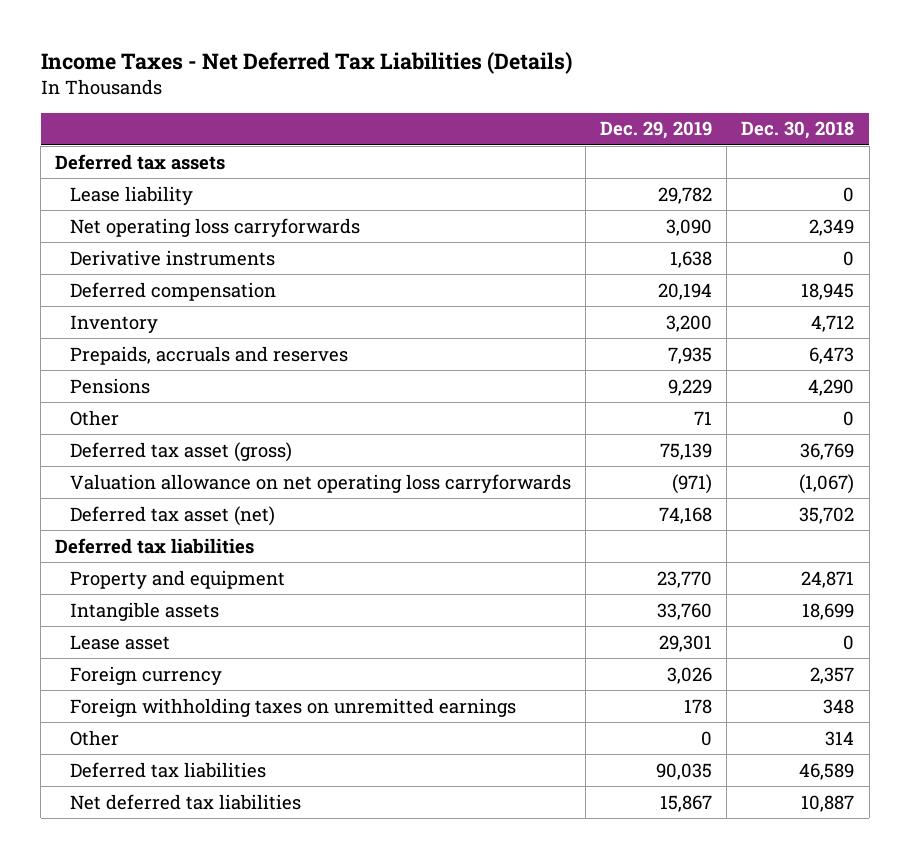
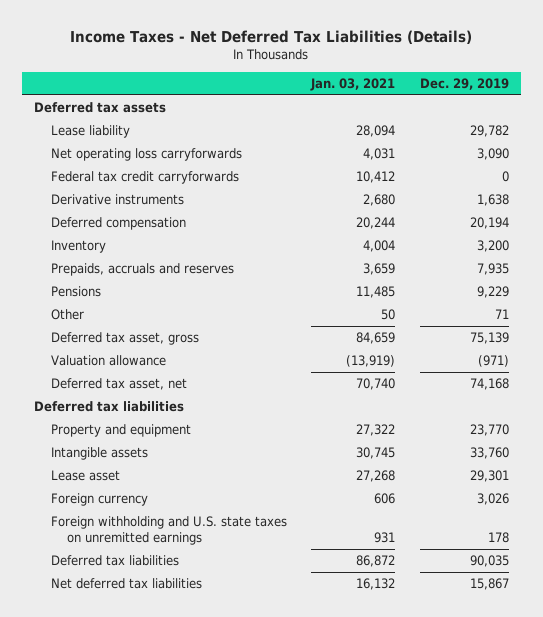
[741,121,855,140] Dec. 30, 2018 -> none
none -> [310,78,396,92] Jan. 03, 2021
none -> [50,171,239,185] Federal tax credit carryforwards
[69,441,292,462] Deferred tax asset (gross) -> [50,332,199,346] Deferred tax asset, gross
[69,473,571,493] Valuation allowance on net operating loss carryforwards -> [50,355,166,367] Valuation allowance
[69,505,275,526] Deferred tax asset (net) -> [50,378,187,391] Deferred tax asset, net
[69,729,119,746] Other -> none
[69,697,516,717] Foreign withholding taxes on unremitted earnings -> [50,516,287,546] Foreign withholding and U.S. state taxes on unremitted earnings

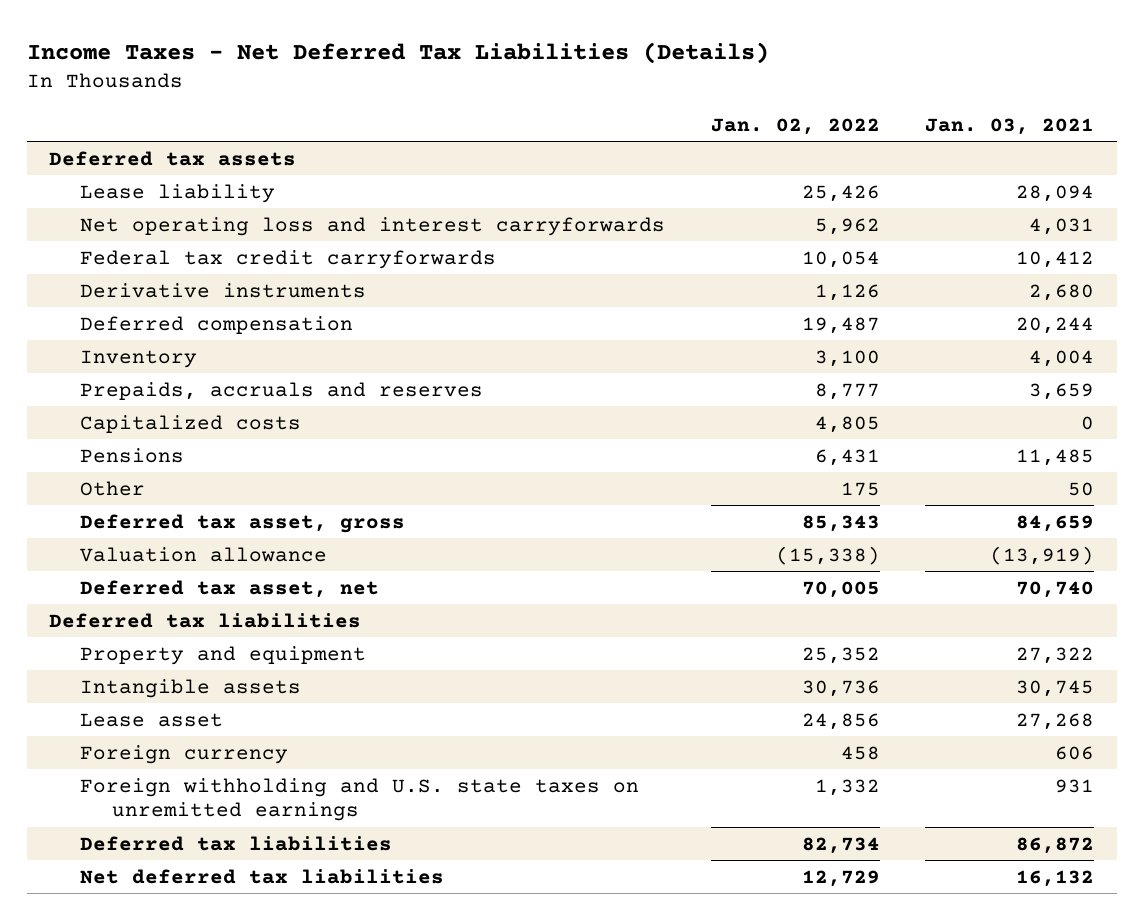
[419,78,509,91] Dec. 29, 2019 -> none
none -> [710,117,880,135] Jan. 02, 2022
[50,148,242,162] Net operating loss carryforwards -> [80,216,666,236] Net operating loss and interest carryforwards
none -> [80,414,302,433] Capitalized costs

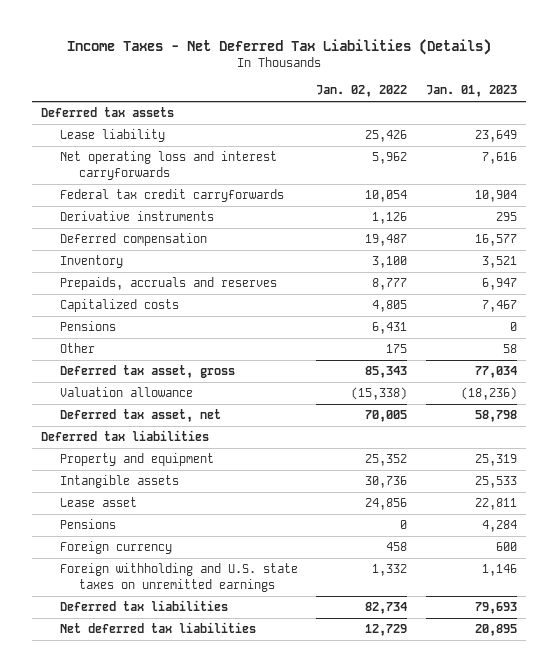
[924,117,1094,135] Jan. 03, 2021 -> none
none -> [426,85,518,98] Jan. 01, 2023
none -> [59,519,116,530] Pensions

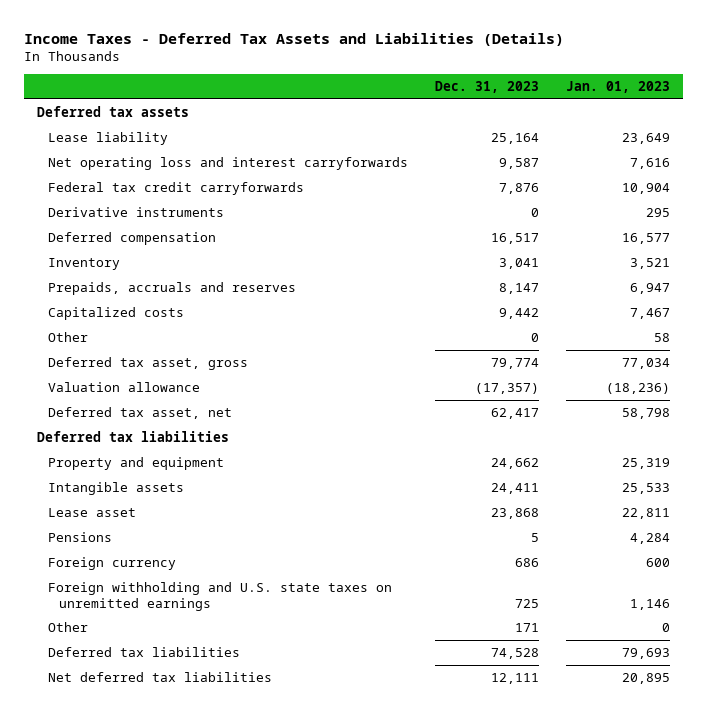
[66,38,491,55] Income Taxes - Net Deferred Tax Liabilities (Details) -> [23,32,564,46] Income Taxes - Deferred Tax Assets and Liabilities (Details)
[316,85,408,98] Jan. 02, 2022 -> none
none -> [434,81,539,94] Dec. 31, 2023
[59,321,116,332] Pensions -> none
none -> [48,621,89,632] Other

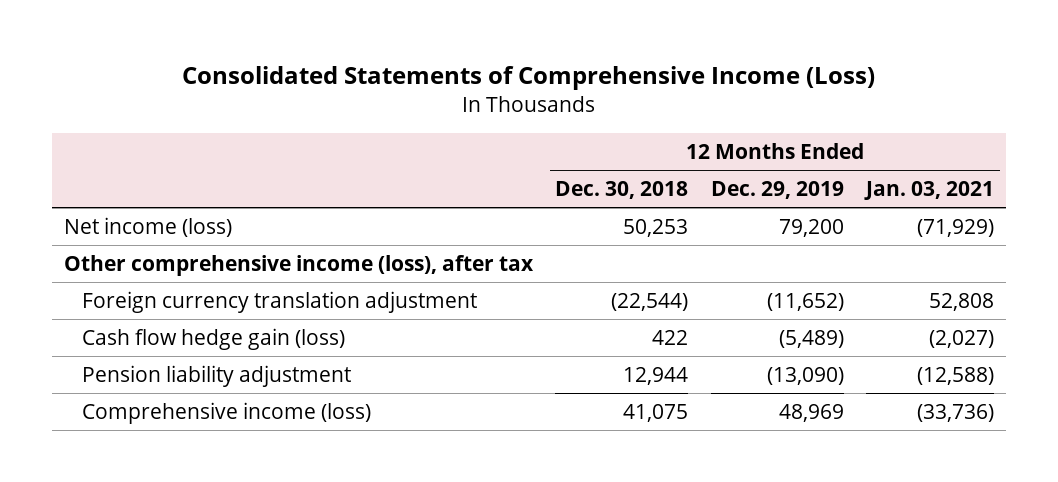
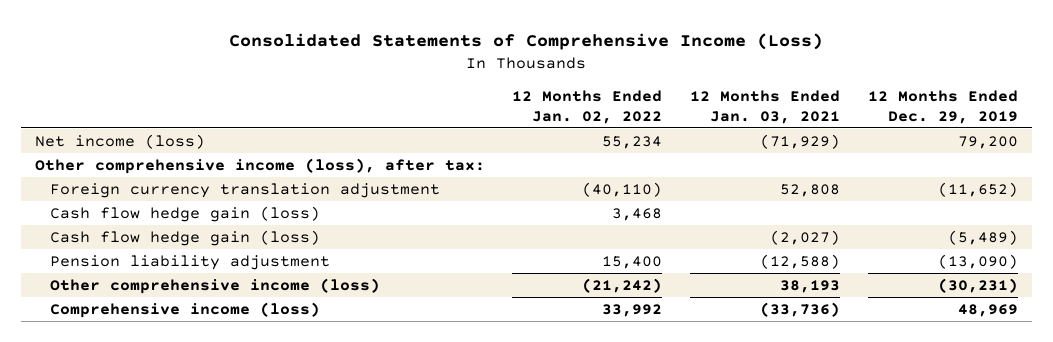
[555,180,689,199] Dec. 30, 2018 -> none
none -> [512,90,663,124] 12 Months Ended Jan. 02, 2022
[63,254,534,276] Other comprehensive income (loss), after tax -> [34,157,485,174] Other comprehensive income (loss), after tax:
none -> [49,205,320,222] Cash flow hedge gain (loss)
none -> [49,277,380,294] Other comprehensive income (loss)

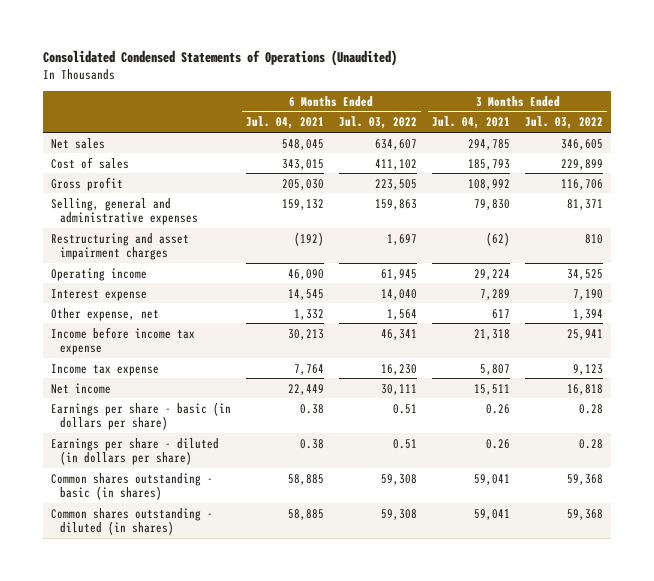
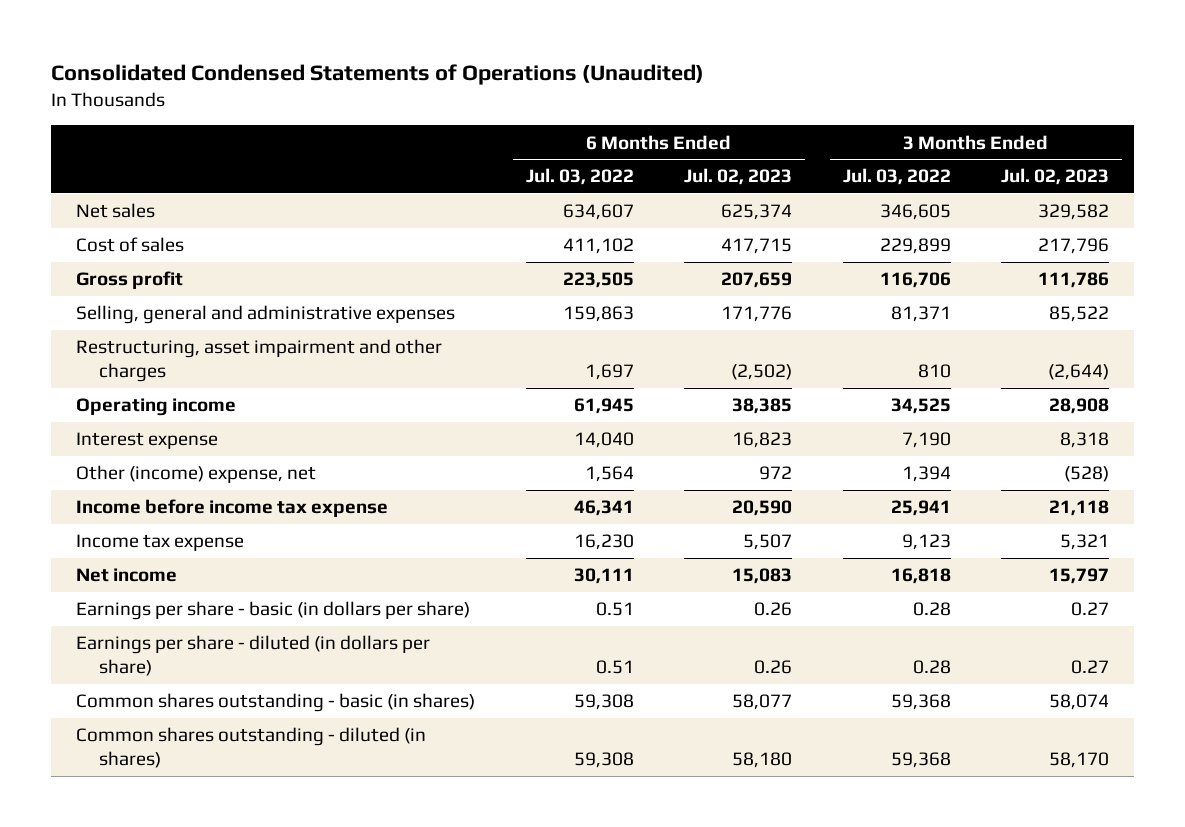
[245,116,324,130] Jul. 04, 2021 -> none
[432,116,511,130] Jul. 04, 2021 -> none
none -> [684,168,793,186] Jul. 02, 2023
none -> [1001,168,1110,186] Jul. 02, 2023
[50,232,189,260] Restructuring and asset impairment charges -> [75,339,442,383] Restructuring, asset impairment and other charges
[50,307,159,321] Other expense, net -> [75,465,316,484] Other (income) expense, net

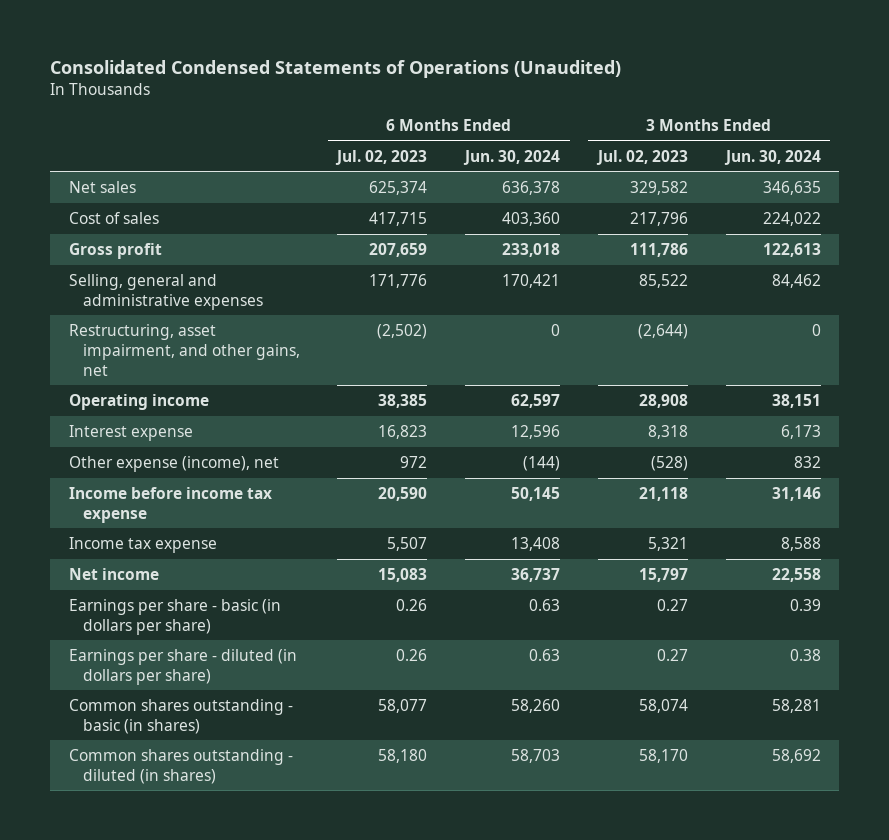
[525,168,634,186] Jul. 03, 2022 -> none
[842,168,951,186] Jul. 03, 2022 -> none
none -> [463,149,561,165] Jun. 30, 2024
none -> [723,149,821,165] Jun. 30, 2024
[75,339,442,383] Restructuring, asset impairment and other charges -> [68,323,300,376] Restructuring, asset impairment, and other gains, net
[75,465,316,484] Other (income) expense, net -> [68,455,279,472] Other expense (income), net

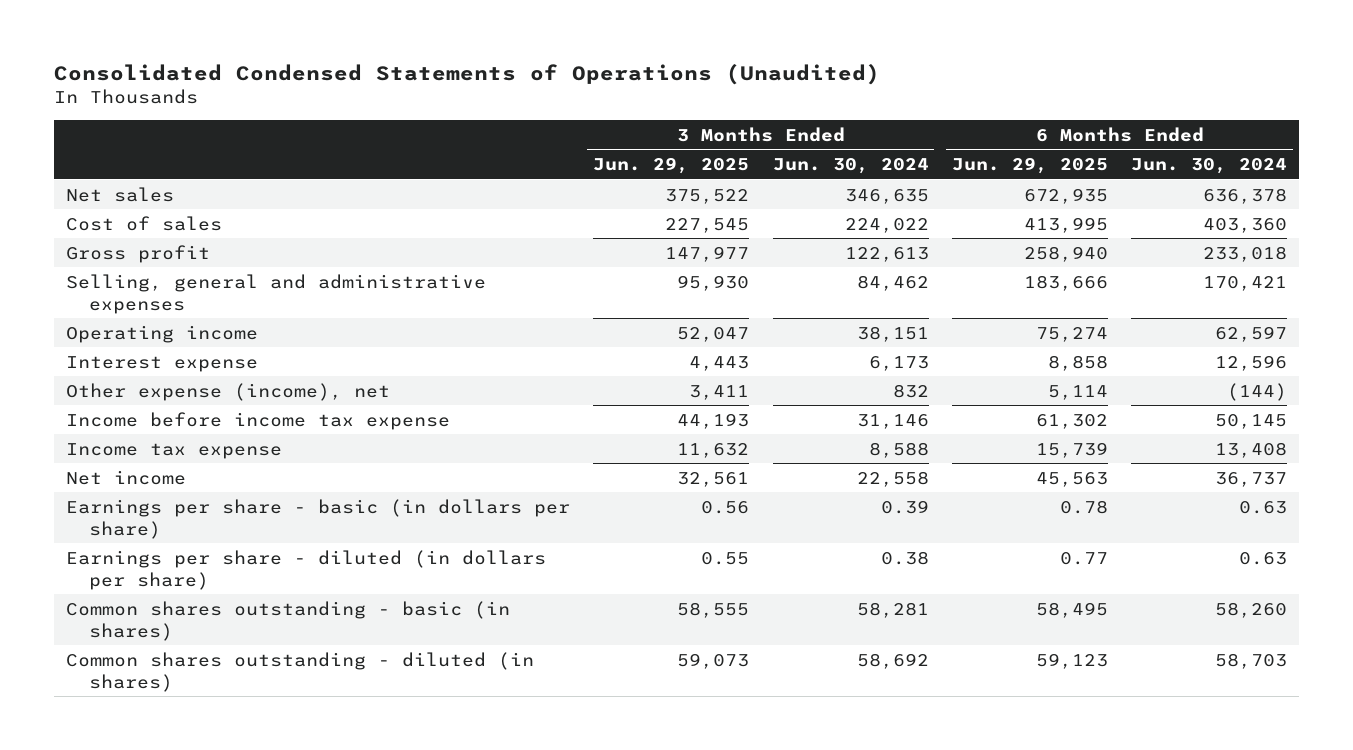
[335,149,428,165] Jul. 02, 2023 -> none
[595,149,688,165] Jul. 02, 2023 -> none
none -> [593,156,750,174] Jun. 29, 2025
none -> [952,156,1109,174] Jun. 29, 2025
[68,323,300,376] Restructuring, asset impairment, and other gains, net -> none

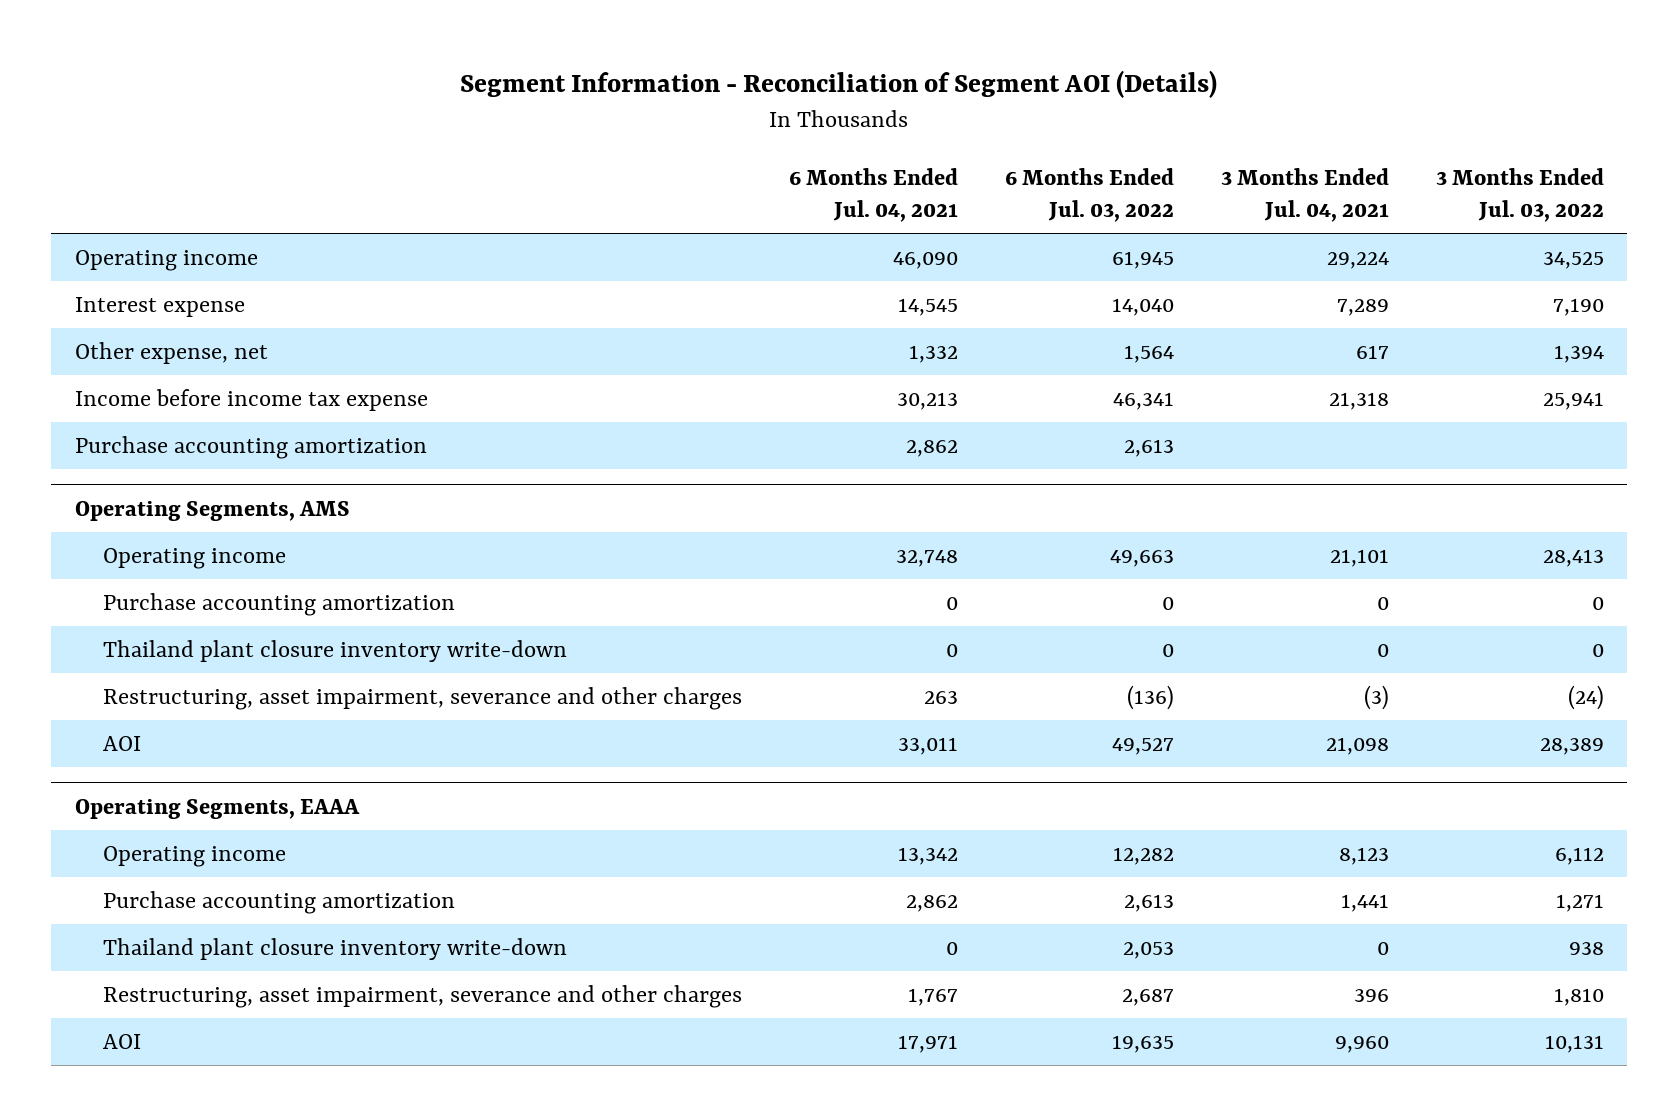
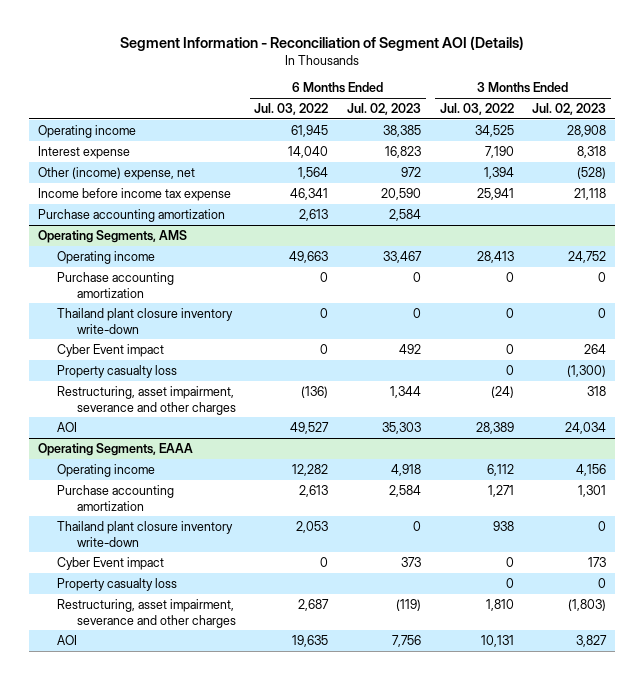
[788,167,958,222] 6 Months Ended Jul. 04, 2021 -> none
[1220,167,1389,222] 3 Months Ended Jul. 04, 2021 -> none
none -> [346,103,421,116] Jul. 02, 2023
none -> [532,103,607,116] Jul. 02, 2023
[74,342,268,365] Other expense, net -> [38,166,196,180] Other (income) expense, net
none -> [57,343,165,357] Cyber Event impact
none -> [57,364,178,378] Property casualty loss
none -> [57,556,165,570] Cyber Event impact
none -> [57,577,178,591] Property casualty loss

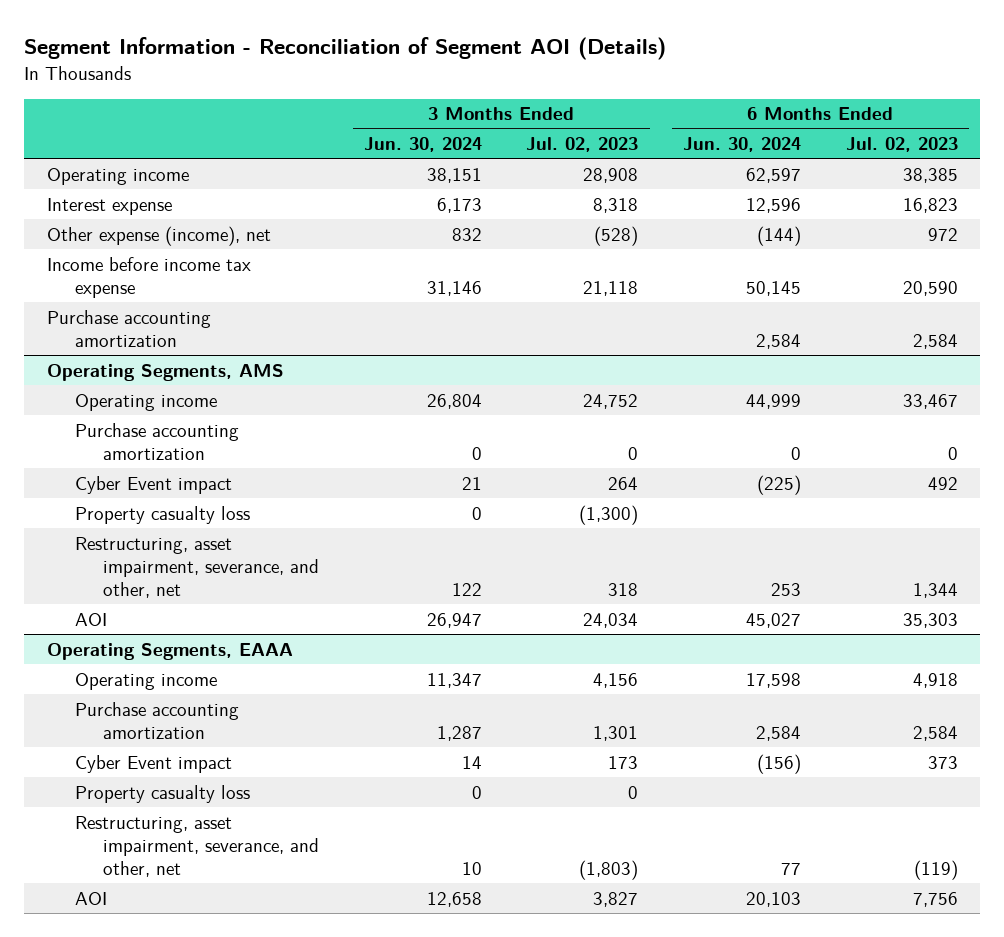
[254,103,329,116] Jul. 03, 2022 -> none
[439,103,514,116] Jul. 03, 2022 -> none
none -> [363,136,482,152] Jun. 30, 2024
none -> [683,136,802,152] Jun. 30, 2024
[38,166,196,180] Other (income) expense, net -> [46,225,271,246] Other expense (income), net
[57,307,234,334] Thailand plant closure inventory write-down -> none
[57,385,236,415] Restructuring, asset impairment, severance and other charges -> [74,536,320,599] Restructuring, asset impairment, severance, and other, net
[57,520,234,547] Thailand plant closure inventory write-down -> none
[57,598,236,628] Restructuring, asset impairment, severance and other charges -> [74,815,320,878] Restructuring, asset impairment, severance, and other, net

